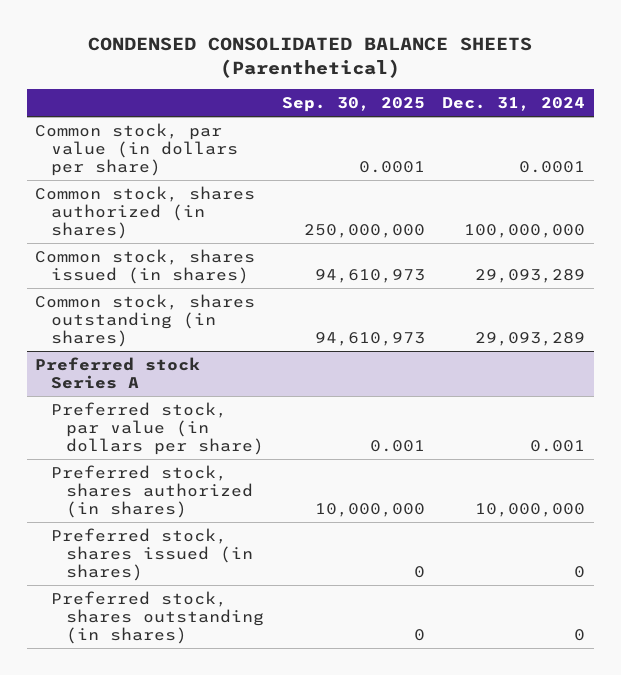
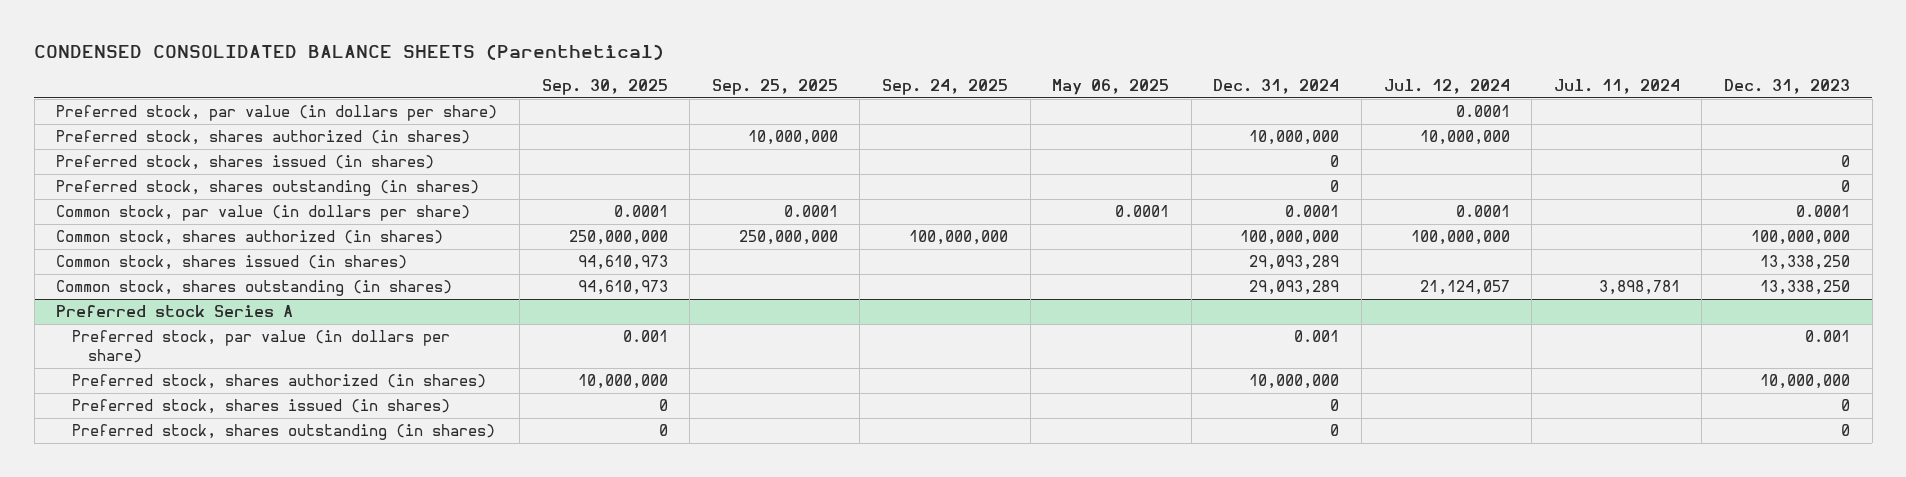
none -> [711,79,838,96] Sep. 25, 2025
none -> [882,79,1009,96] Sep. 24, 2025
none -> [1052,79,1170,96] May 06, 2025
none -> [1383,79,1510,95] Jul. 12, 2024
none -> [1553,79,1680,95] Jul. 11, 2024
none -> [1723,79,1850,95] Dec. 31, 2023
none -> [56,105,498,122] Preferred stock, par value (in dollars per share)
none -> [56,130,471,146] Preferred stock, shares authorized (in shares)
none -> [56,155,435,171] Preferred stock, shares issued (in shares)
none -> [56,180,480,197] Preferred stock, shares outstanding (in shares)

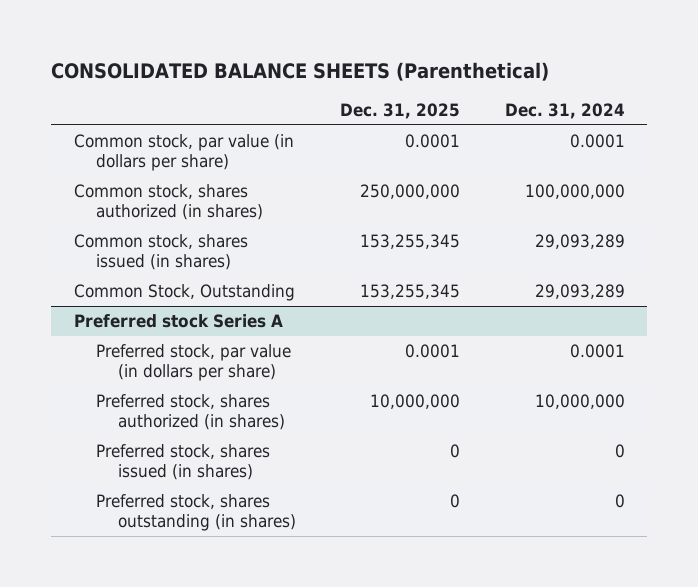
[34,43,665,60] CONDENSED CONSOLIDATED BALANCE SHEETS (Parenthetical) -> [51,62,550,82] CONSOLIDATED BALANCE SHEETS (Parenthetical)
[541,79,668,96] Sep. 30, 2025 -> none
[711,79,838,96] Sep. 25, 2025 -> none
[882,79,1009,96] Sep. 24, 2025 -> none
[1052,79,1170,96] May 06, 2025 -> none
[1383,79,1510,95] Jul. 12, 2024 -> none
[1553,79,1680,95] Jul. 11, 2024 -> none
[1723,79,1850,95] Dec. 31, 2023 -> none
none -> [340,103,461,120] Dec. 31, 2025
[56,105,498,122] Preferred stock, par value (in dollars per share) -> none
[56,130,471,146] Preferred stock, shares authorized (in shares) -> none
[56,155,435,171] Preferred stock, shares issued (in shares) -> none
[56,180,480,197] Preferred stock, shares outstanding (in shares) -> none
[56,280,453,297] Common stock, shares outstanding (in shares) -> [73,284,295,302] Common Stock, Outstanding
[1294,330,1340,343] 0.001 -> [569,344,625,359] 0.0001

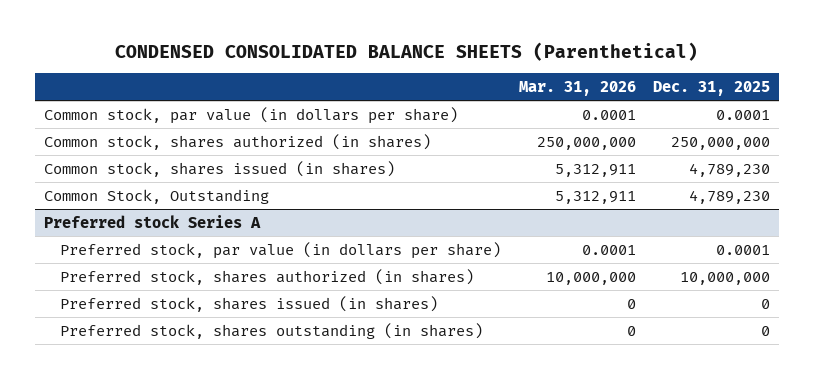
[51,62,550,82] CONSOLIDATED BALANCE SHEETS (Parenthetical) -> [115,42,699,62] CONDENSED CONSOLIDATED BALANCE SHEETS (Parenthetical)
[504,103,625,120] Dec. 31, 2024 -> none
none -> [518,81,636,97] Mar. 31, 2026
[360,234,461,250] 153,255,345 -> [689,162,771,177] 4,789,230
[360,284,461,300] 153,255,345 -> [689,189,771,204] 4,789,230

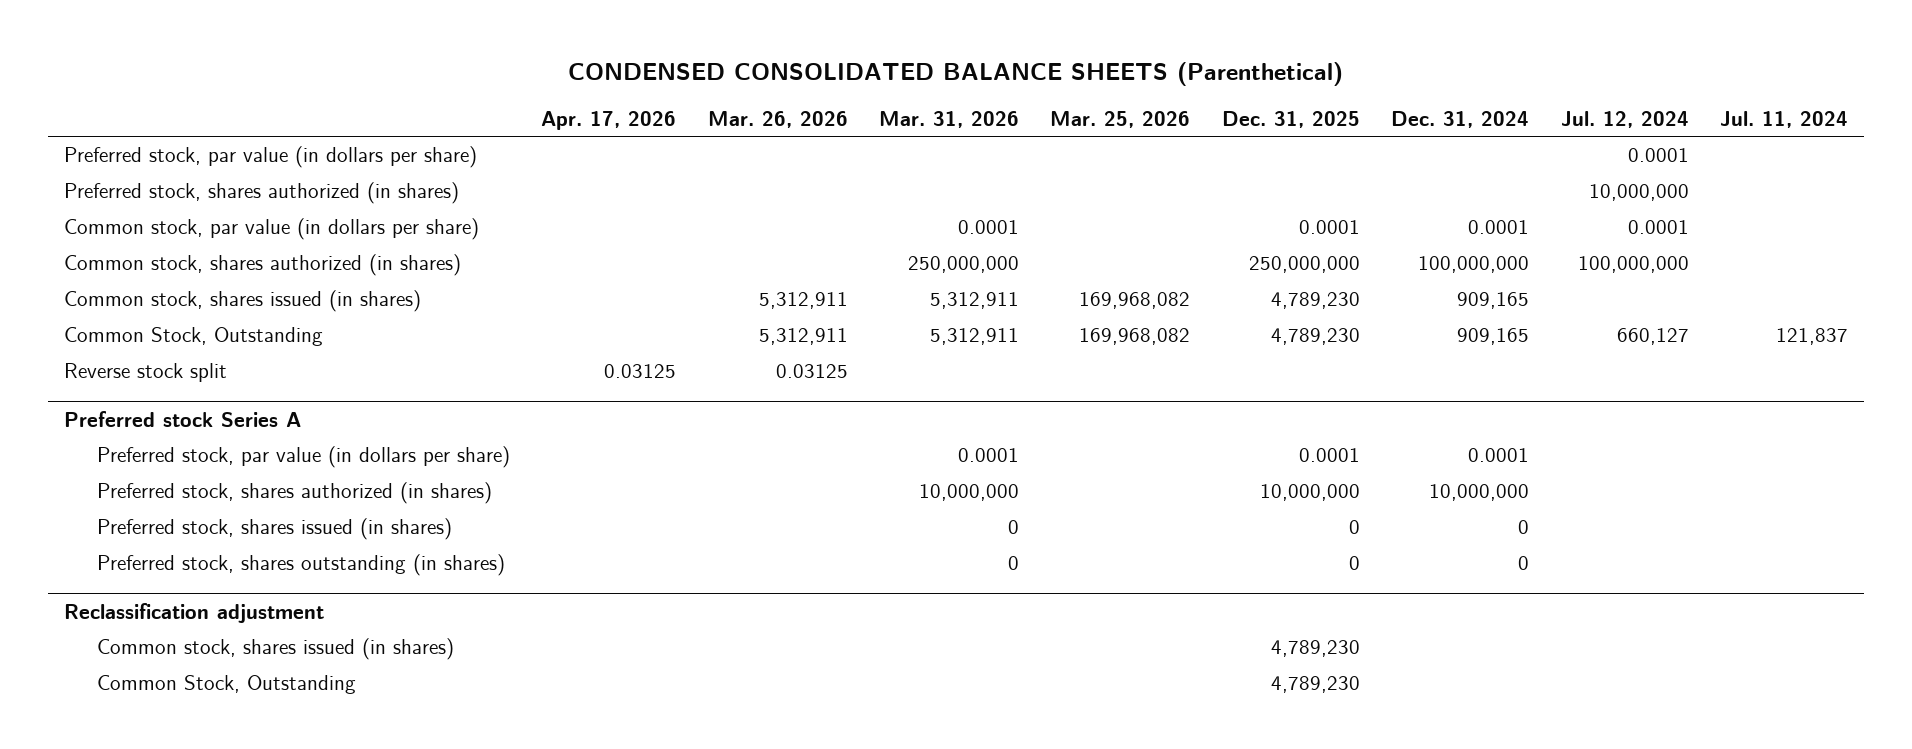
none -> [541,110,677,130] Apr. 17, 2026
none -> [707,110,848,128] Mar. 26, 2026
none -> [1050,110,1191,128] Mar. 25, 2026
none -> [1391,110,1530,128] Dec. 31, 2024
none -> [1560,110,1689,128] Jul. 12, 2024
none -> [1720,110,1849,128] Jul. 11, 2024
none -> [63,146,477,169] Preferred stock, par value (in dollars per share)
none -> [63,182,459,205] Preferred stock, shares authorized (in shares)
none -> [63,363,227,383] Reverse stock split
none -> [63,602,324,623] Reclassification adjustment
none -> [96,638,454,661] Common stock, shares issued (in shares)
none -> [96,675,356,695] Common Stock, Outstanding

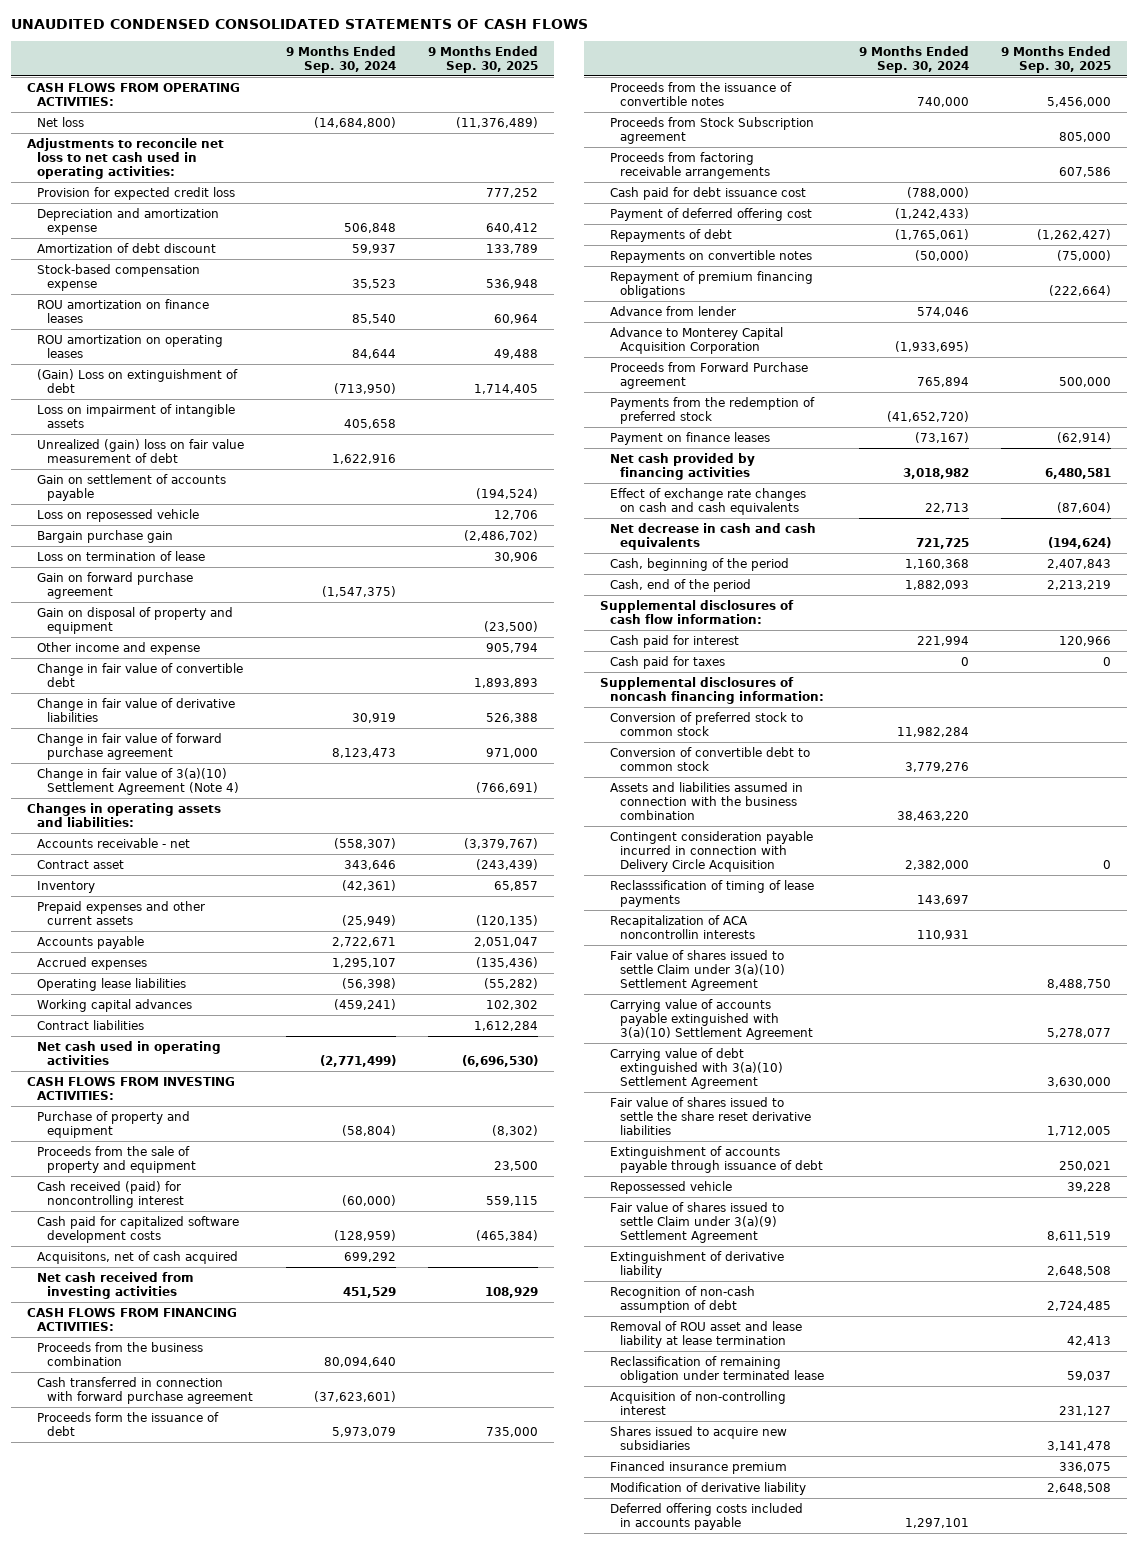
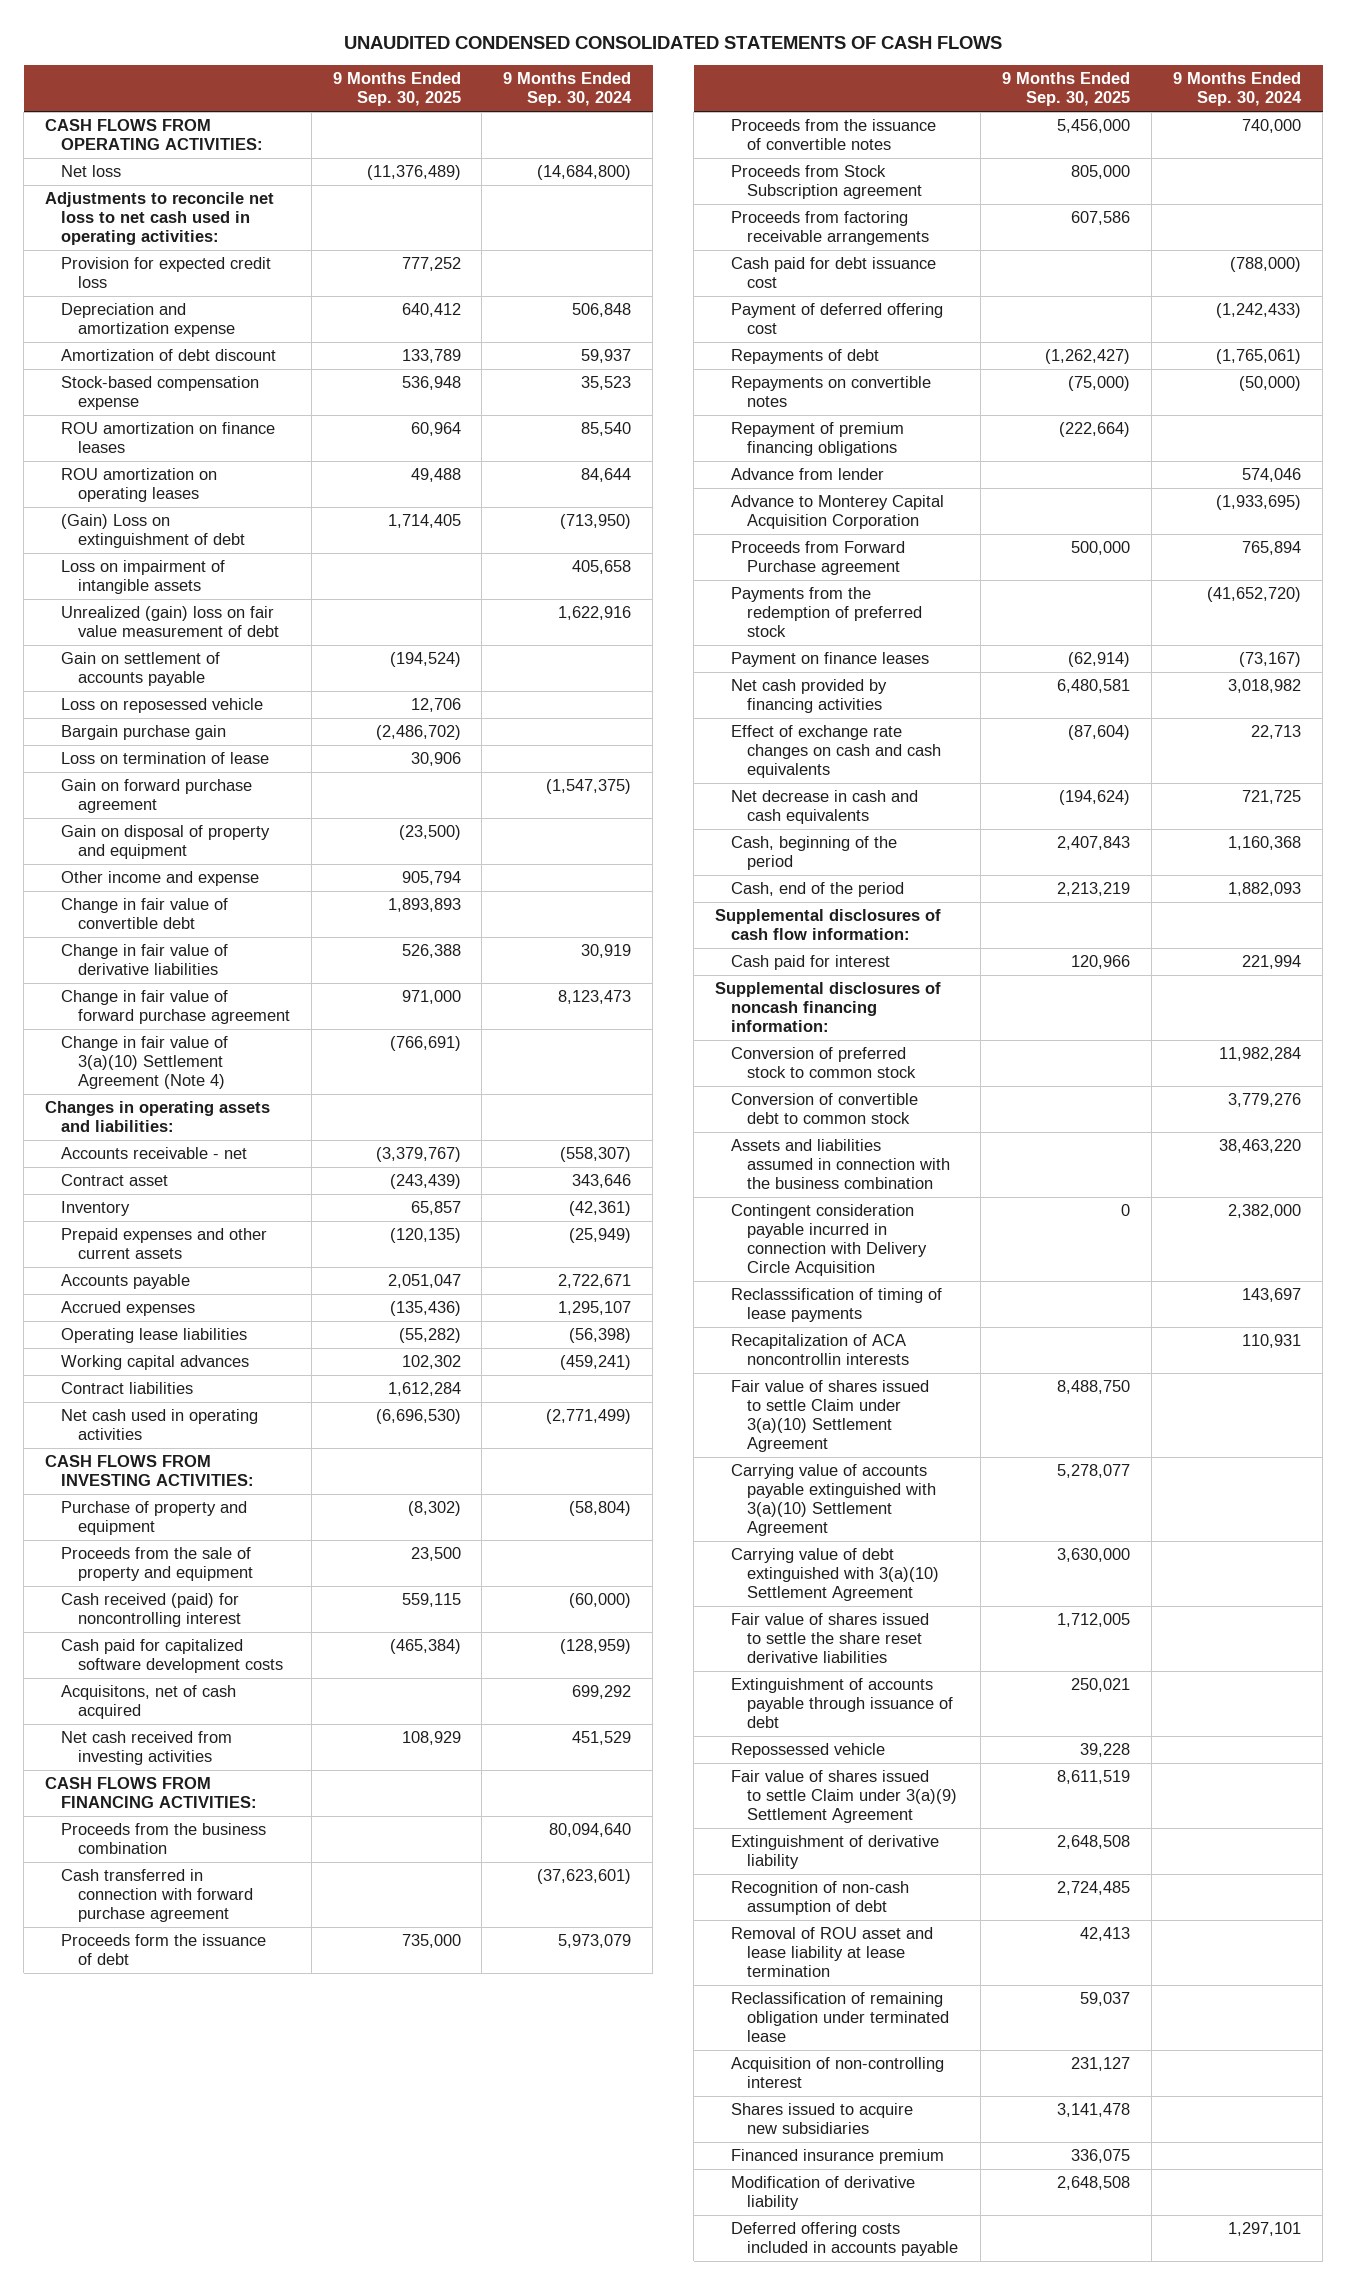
[610,655,726,669] Cash paid for taxes -> none

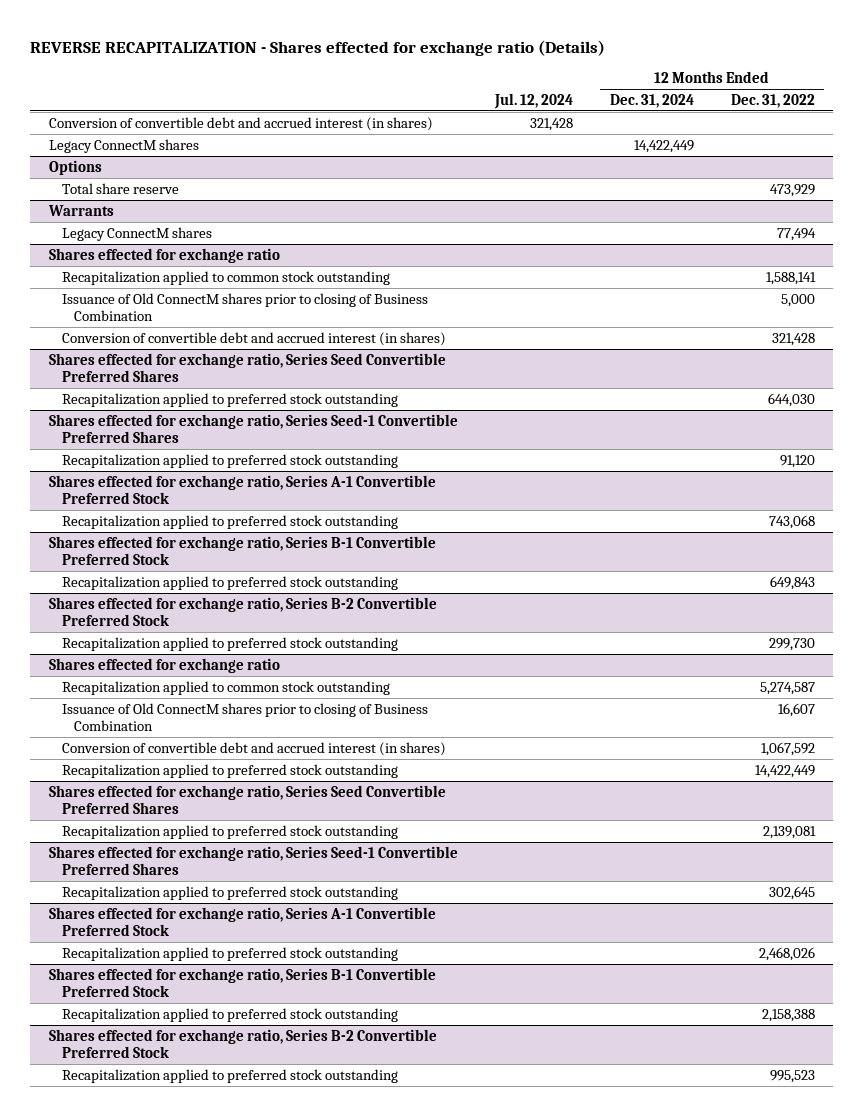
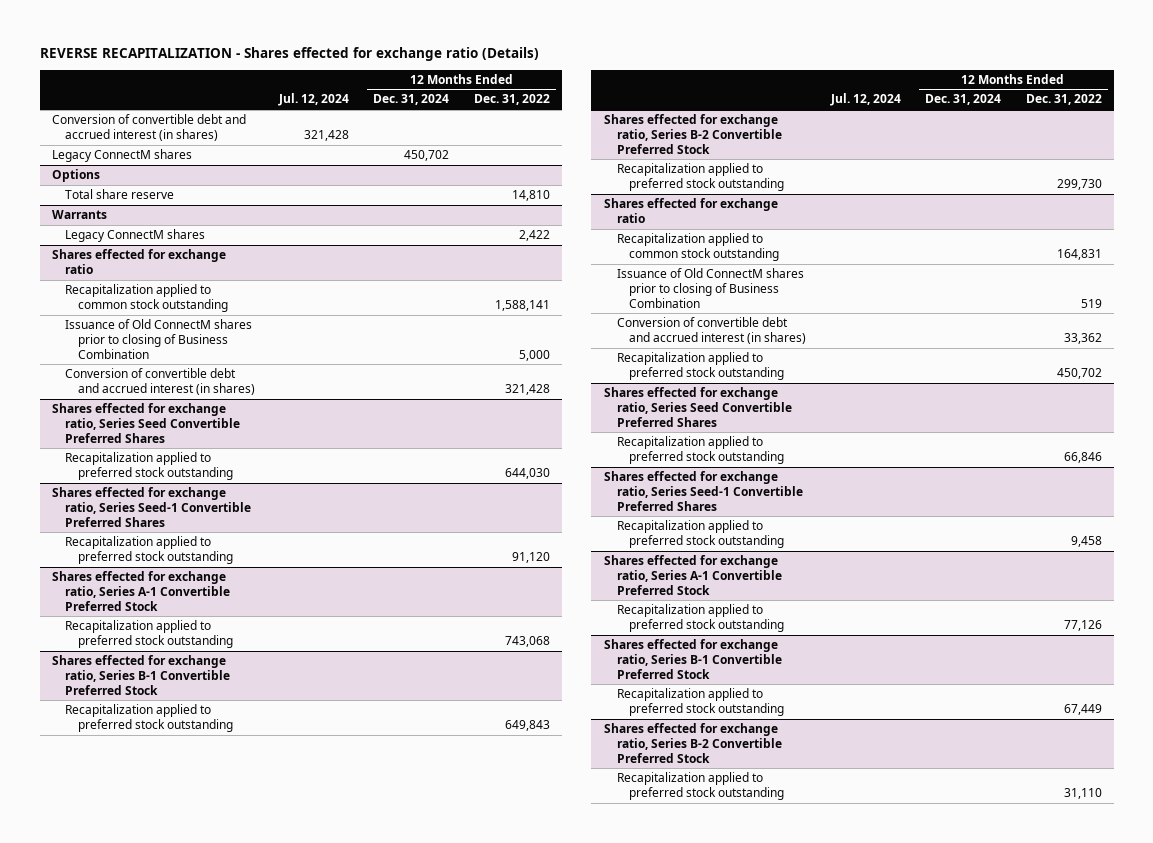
[633,139,694,153] 14,422,449 -> [404,150,450,162] 450,702
[769,183,815,197] 473,929 -> [511,190,550,202] 14,810
[776,227,816,241] 77,494 -> [518,230,550,242] 2,422
[759,681,815,695] 5,274,587 -> [1056,248,1102,260] 164,831
[777,702,815,717] 16,607 -> [1080,298,1102,308] 519
[760,741,815,756] 1,067,592 -> [1063,332,1102,344] 33,362
[754,764,815,778] 14,422,449 -> [1056,367,1102,379] 450,702
[762,825,816,839] 2,139,081 -> [1063,451,1102,463] 66,846
[768,885,815,900] 302,645 -> [1070,535,1102,547] 9,458
[758,946,815,961] 2,468,026 -> [1063,619,1102,631] 77,126
[761,1008,815,1022] 2,158,388 -> [1063,703,1102,715] 67,449
[769,1069,815,1083] 995,523 -> [1063,787,1102,799] 31,110

